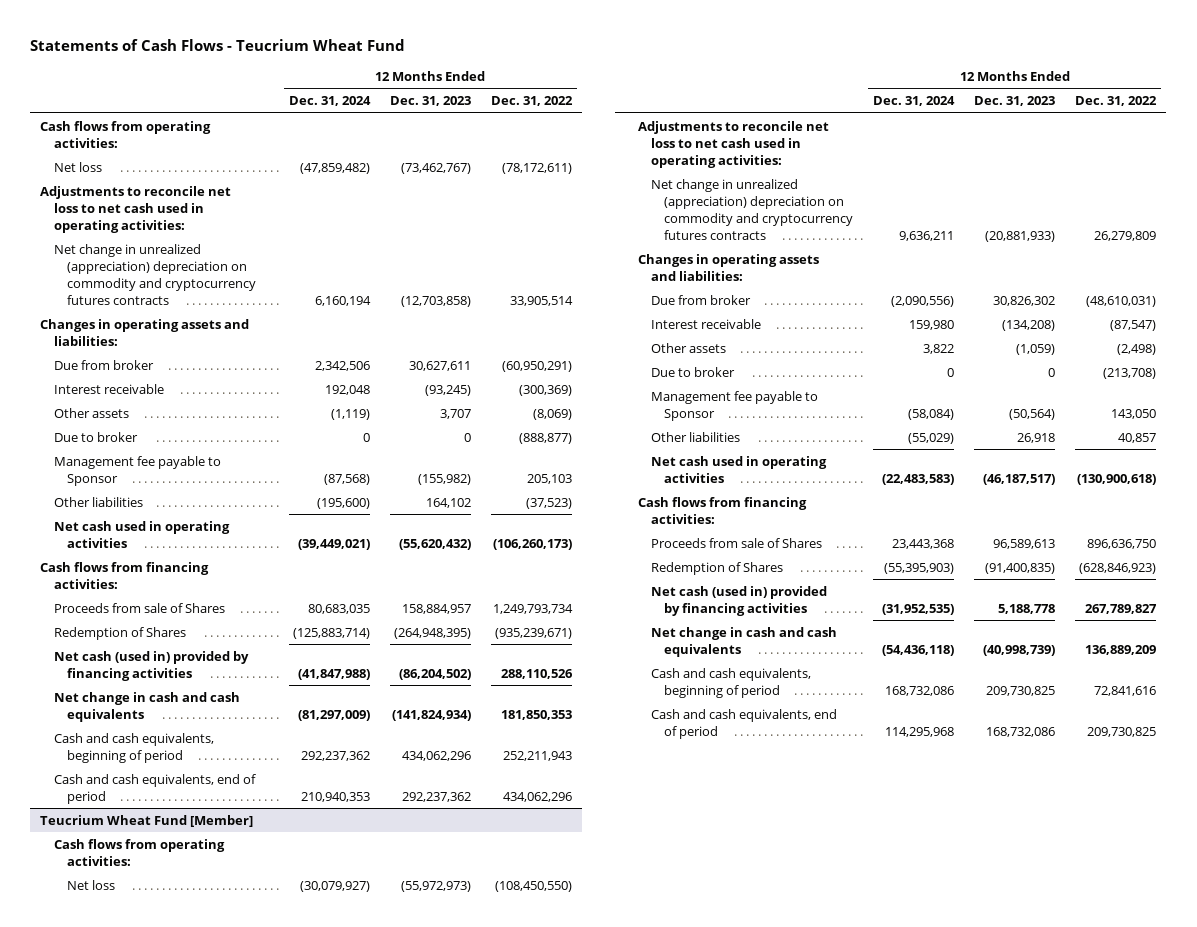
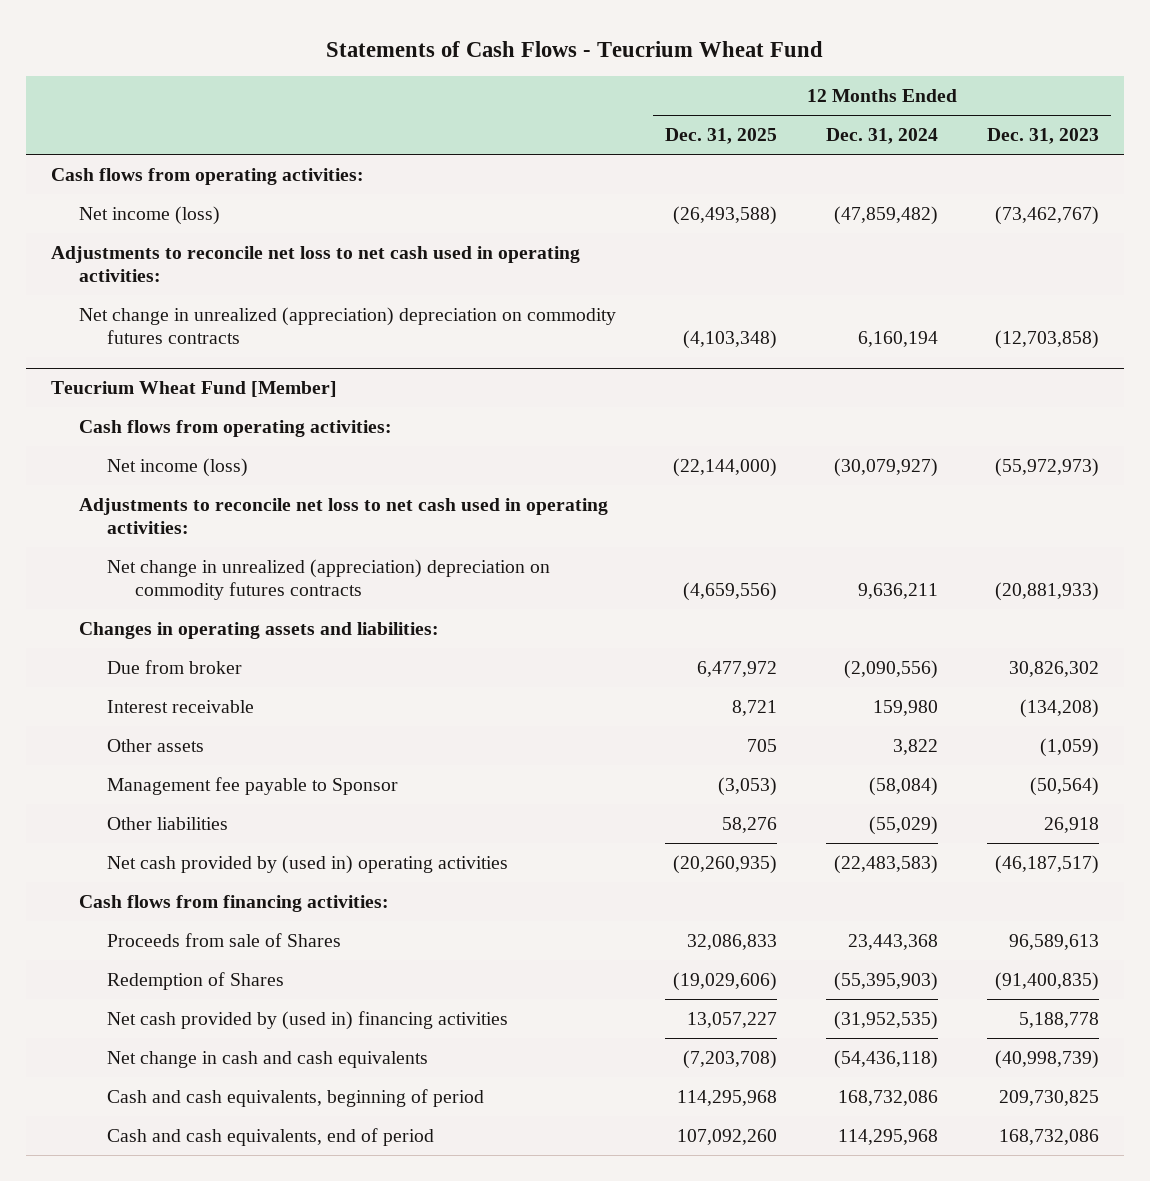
[490,96,573,107] Dec. 31, 2022 -> none
none -> [664,128,777,145] Dec. 31, 2025
[53,161,102,172] Net loss -> [78,205,220,225] Net income (loss)
[40,318,250,346] Changes in operating assets and liabilities: -> none
[53,359,154,370] Due from broker -> none
[53,383,164,394] Interest receivable -> none
[53,407,129,418] Other assets -> none
[53,431,138,442] Due to broker -> none
[53,455,221,486] Management fee payable to Sponsor -> none
[53,496,143,507] Other liabilities -> none
[53,520,230,548] Net cash used in operating activities -> none
[40,561,210,589] Cash flows from financing activities: -> none
[53,602,225,613] Proceeds from sale of Shares -> none
[53,626,186,640] Redemption of Shares -> none
[53,650,249,681] Net cash (used in) provided by financing activities -> none
[53,691,240,722] Net change in cash and cash equivalents -> none
[53,732,214,763] Cash and cash equivalents, beginning of period -> none
[53,773,256,804] Cash and cash equivalents, end of period -> none
[53,243,256,305] Net change in unrealized (appreciation) depreciation on commodity and cryptocurrency futures contracts -> [78,306,616,344] Net change in unrealized (appreciation) depreciation on commodity futures contracts
[66,879,115,890] Net loss -> [107,457,249,477] Net income (loss)
[650,178,854,240] Net change in unrealized (appreciation) depreciation on commodity and cryptocurrency futures contracts -> [107,558,551,600] Net change in unrealized (appreciation) depreciation on commodity futures contracts
[650,366,735,377] Due to broker -> none
[650,455,827,483] Net cash used in operating activities -> [107,854,509,874] Net cash provided by (used in) operating activities
[650,585,827,616] Net cash (used in) provided by financing activities -> [107,1010,509,1030] Net cash provided by (used in) financing activities

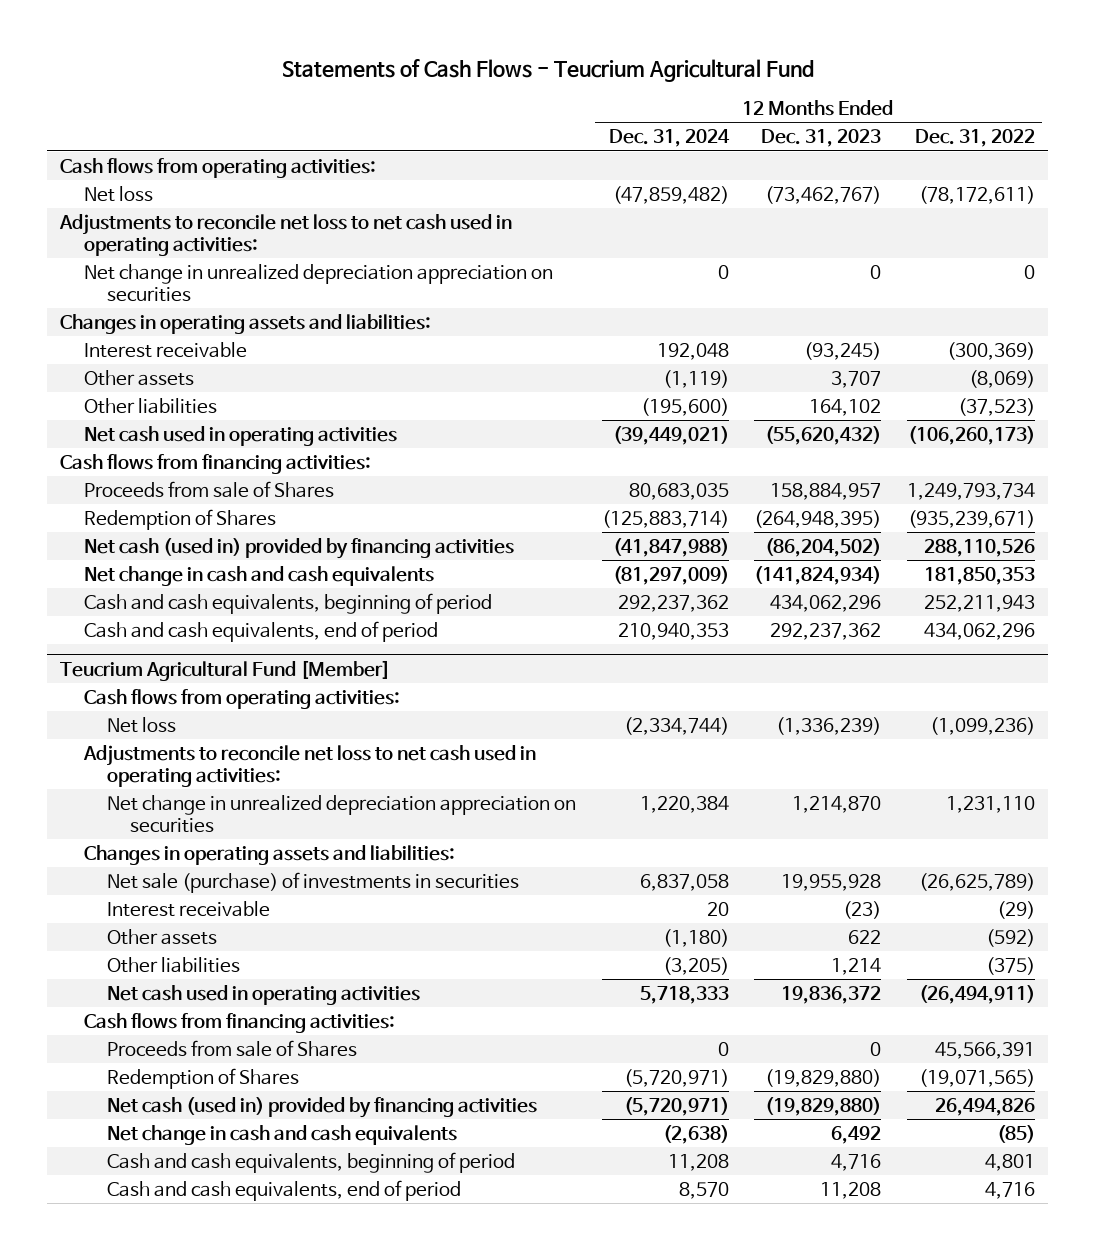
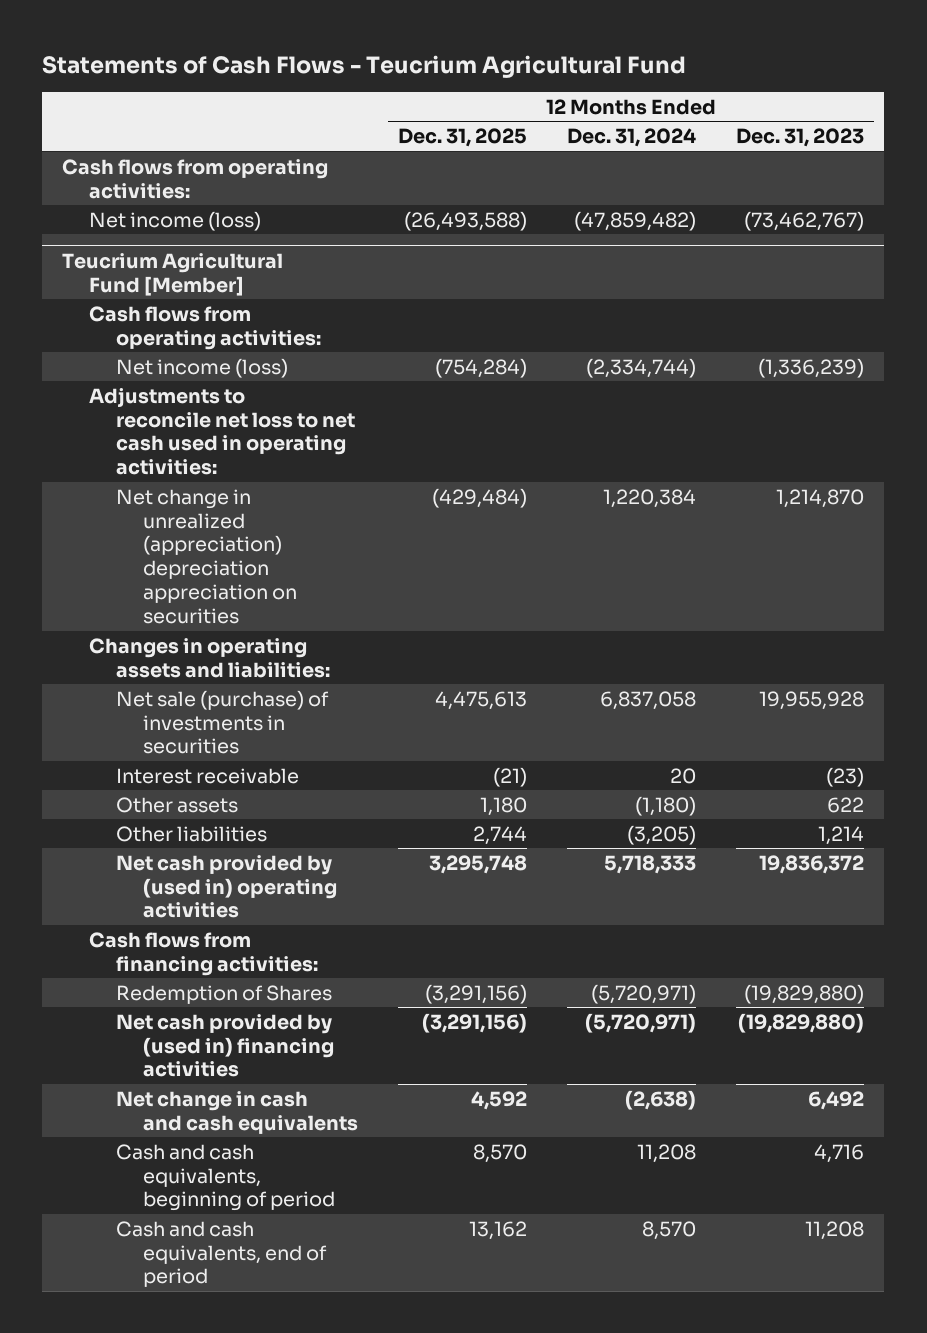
[915,129,1036,148] Dec. 31, 2022 -> none
none -> [397,128,527,148] Dec. 31, 2025
[59,213,513,256] Adjustments to reconcile net loss to net cash used in operating activities: -> none
[83,263,553,302] Net change in unrealized depreciation appreciation on securities -> none
[60,313,432,334] Changes in operating assets and liabilities: -> none
[83,341,247,358] Interest receivable -> none
[83,369,194,386] Other assets -> none
[83,397,217,414] Other liabilities -> none
[83,425,397,446] Net cash used in operating activities -> none
[60,453,372,474] Cash flows from financing activities: -> none
[83,480,334,498] Proceeds from sale of Shares -> none
[83,508,276,530] Redemption of Shares -> none
[83,537,514,559] Net cash (used in) provided by financing activities -> none
[83,565,434,586] Net change in cash and cash equivalents -> none
[83,592,492,614] Cash and cash equivalents, beginning of period -> none
[83,620,438,642] Cash and cash equivalents, end of period -> none
[83,185,153,202] Net loss -> [89,210,262,231] Net income (loss)
[106,716,176,733] Net loss -> [115,357,288,378] Net income (loss)
[106,794,576,833] Net change in unrealized depreciation appreciation on securities -> [115,488,297,624] Net change in unrealized (appreciation) depreciation appreciation on securities
[106,984,420,1005] Net cash used in operating activities -> [115,854,337,919] Net cash provided by (used in) operating activities
[106,1039,357,1057] Proceeds from sale of Shares -> none
[106,1096,537,1118] Net cash (used in) provided by financing activities -> [115,1013,334,1078] Net cash provided by (used in) financing activities

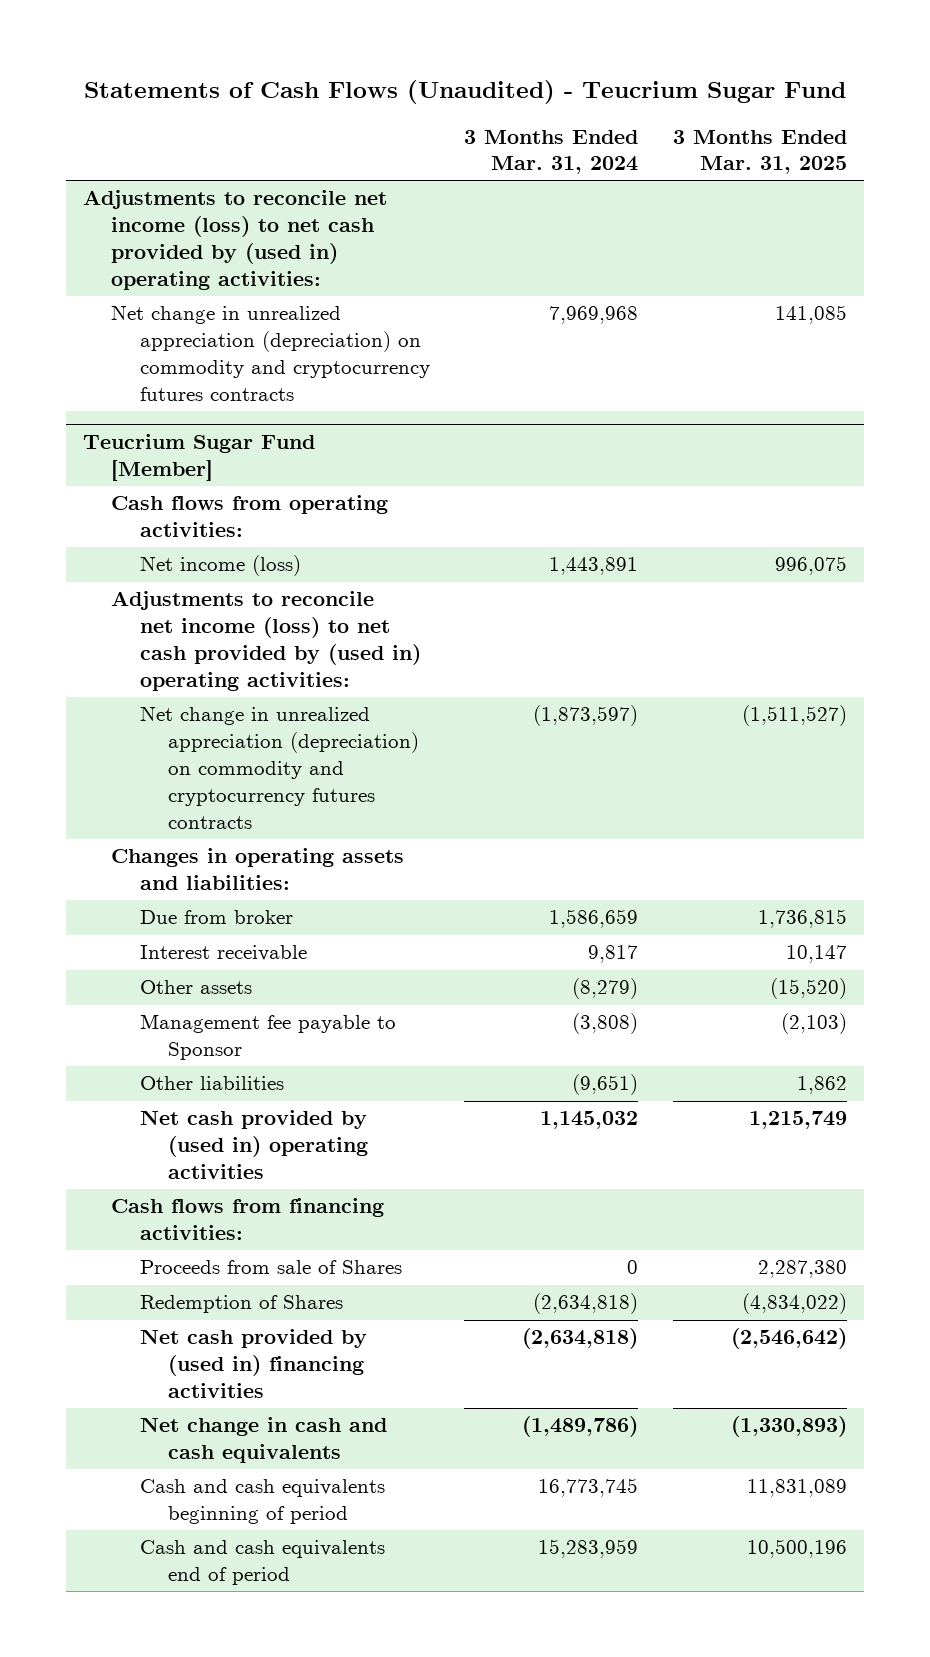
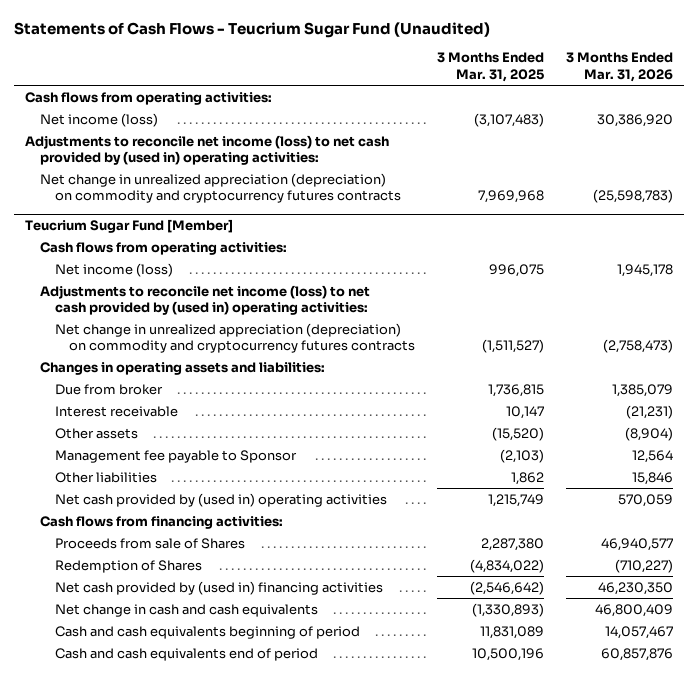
[83,80,846,105] Statements of Cash Flows (Unaudited) - Teucrium Sugar Fund -> [13,21,490,38] Statements of Cash Flows - Teucrium Sugar Fund (Unaudited)
[464,129,639,175] 3 Months Ended Mar. 31, 2024 -> none
none -> [566,52,674,82] 3 Months Ended Mar. 31, 2026
none -> [24,91,272,105] Cash flows from operating activities:
none -> [39,112,158,127] Net income (loss)
[775,305,848,325] 141,085 -> [478,190,545,204] 7,969,968

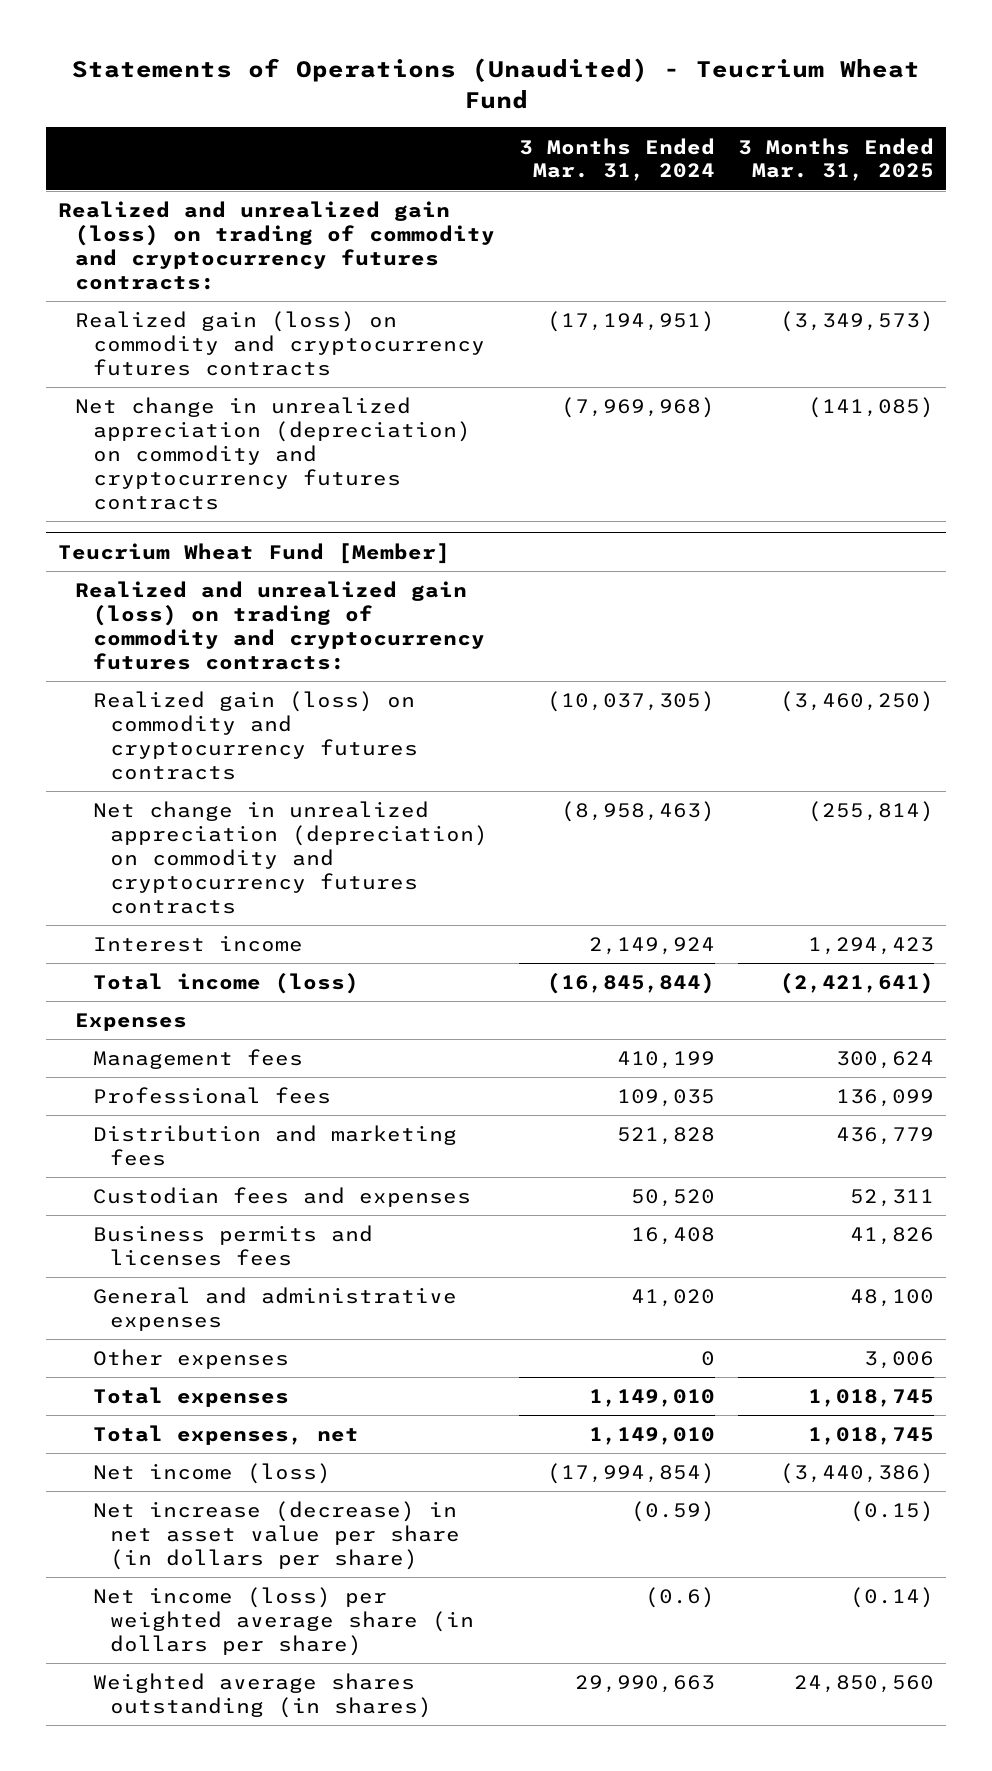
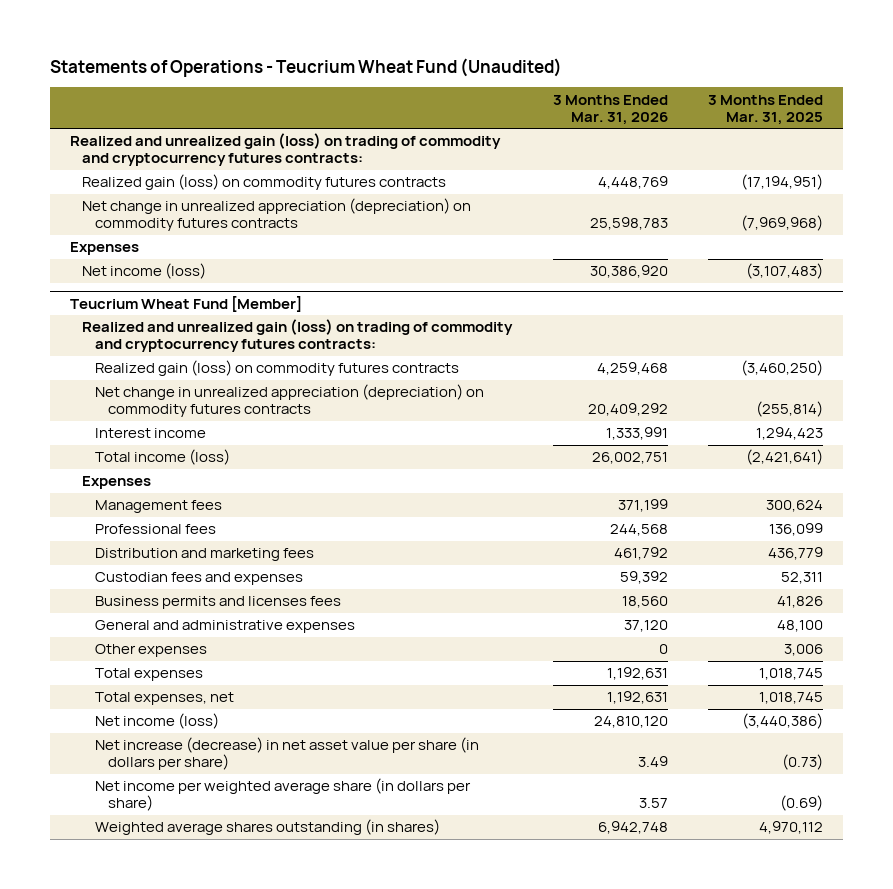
[72,58,921,109] Statements of Operations (Unaudited) - Teucrium Wheat Fund -> [49,57,562,77] Statements of Operations - Teucrium Wheat Fund (Unaudited)
[518,137,715,182] 3 Months Ended Mar. 31, 2024 -> none
none -> [552,94,668,125] 3 Months Ended Mar. 31, 2026
[75,311,485,376] Realized gain (loss) on commodity and cryptocurrency futures contracts -> [82,174,447,191] Realized gain (loss) on commodity futures contracts
[780,311,935,333] (3,349,573) -> [740,174,823,191] (17,194,951)
[75,397,471,510] Net change in unrealized appreciation (depreciation) on commodity and cryptocurrency futures contracts -> [82,198,472,232] Net change in unrealized appreciation (depreciation) on commodity futures contracts
[808,397,935,419] (141,085) -> [740,215,823,232] (7,969,968)
none -> [69,242,139,256] Expenses
none -> [82,263,207,280] Net income (loss)
[92,691,419,780] Realized gain (loss) on commodity and cryptocurrency futures contracts -> [94,360,459,377] Realized gain (loss) on commodity futures contracts
[92,801,489,914] Net change in unrealized appreciation (depreciation) on commodity and cryptocurrency futures contracts -> [94,384,484,418] Net change in unrealized appreciation (depreciation) on commodity futures contracts
[850,1501,935,1523] (0.15) -> [781,754,823,771] (0.73)
[92,1587,475,1656] Net income (loss) per weighted average share (in dollars per share) -> [94,778,471,812] Net income per weighted average share (in dollars per share)
[850,1587,935,1609] (0.14) -> [779,795,823,812] (0.69)
[794,1675,935,1694] 24,850,560 -> [758,821,823,835] 4,970,112

